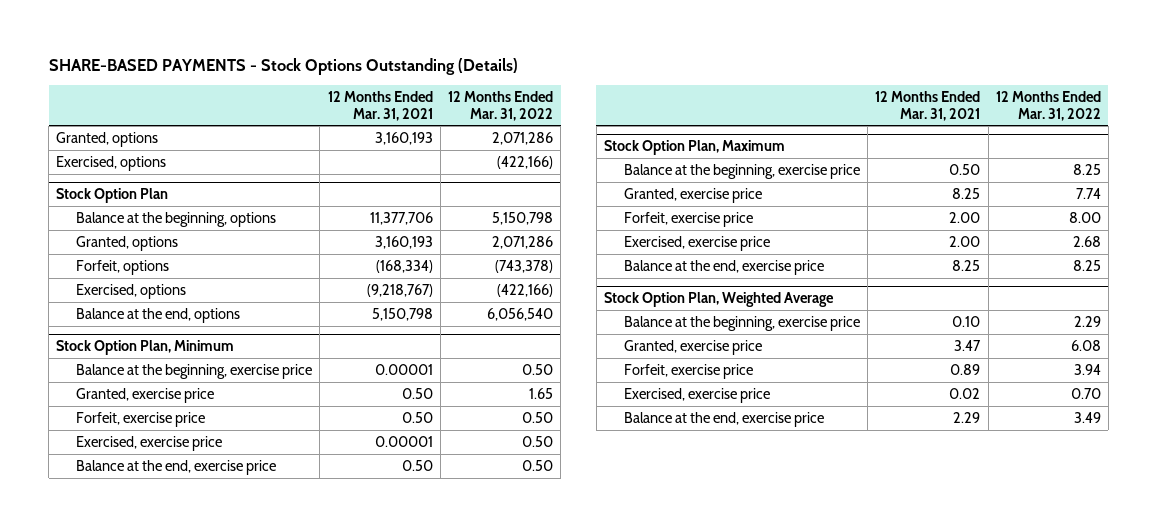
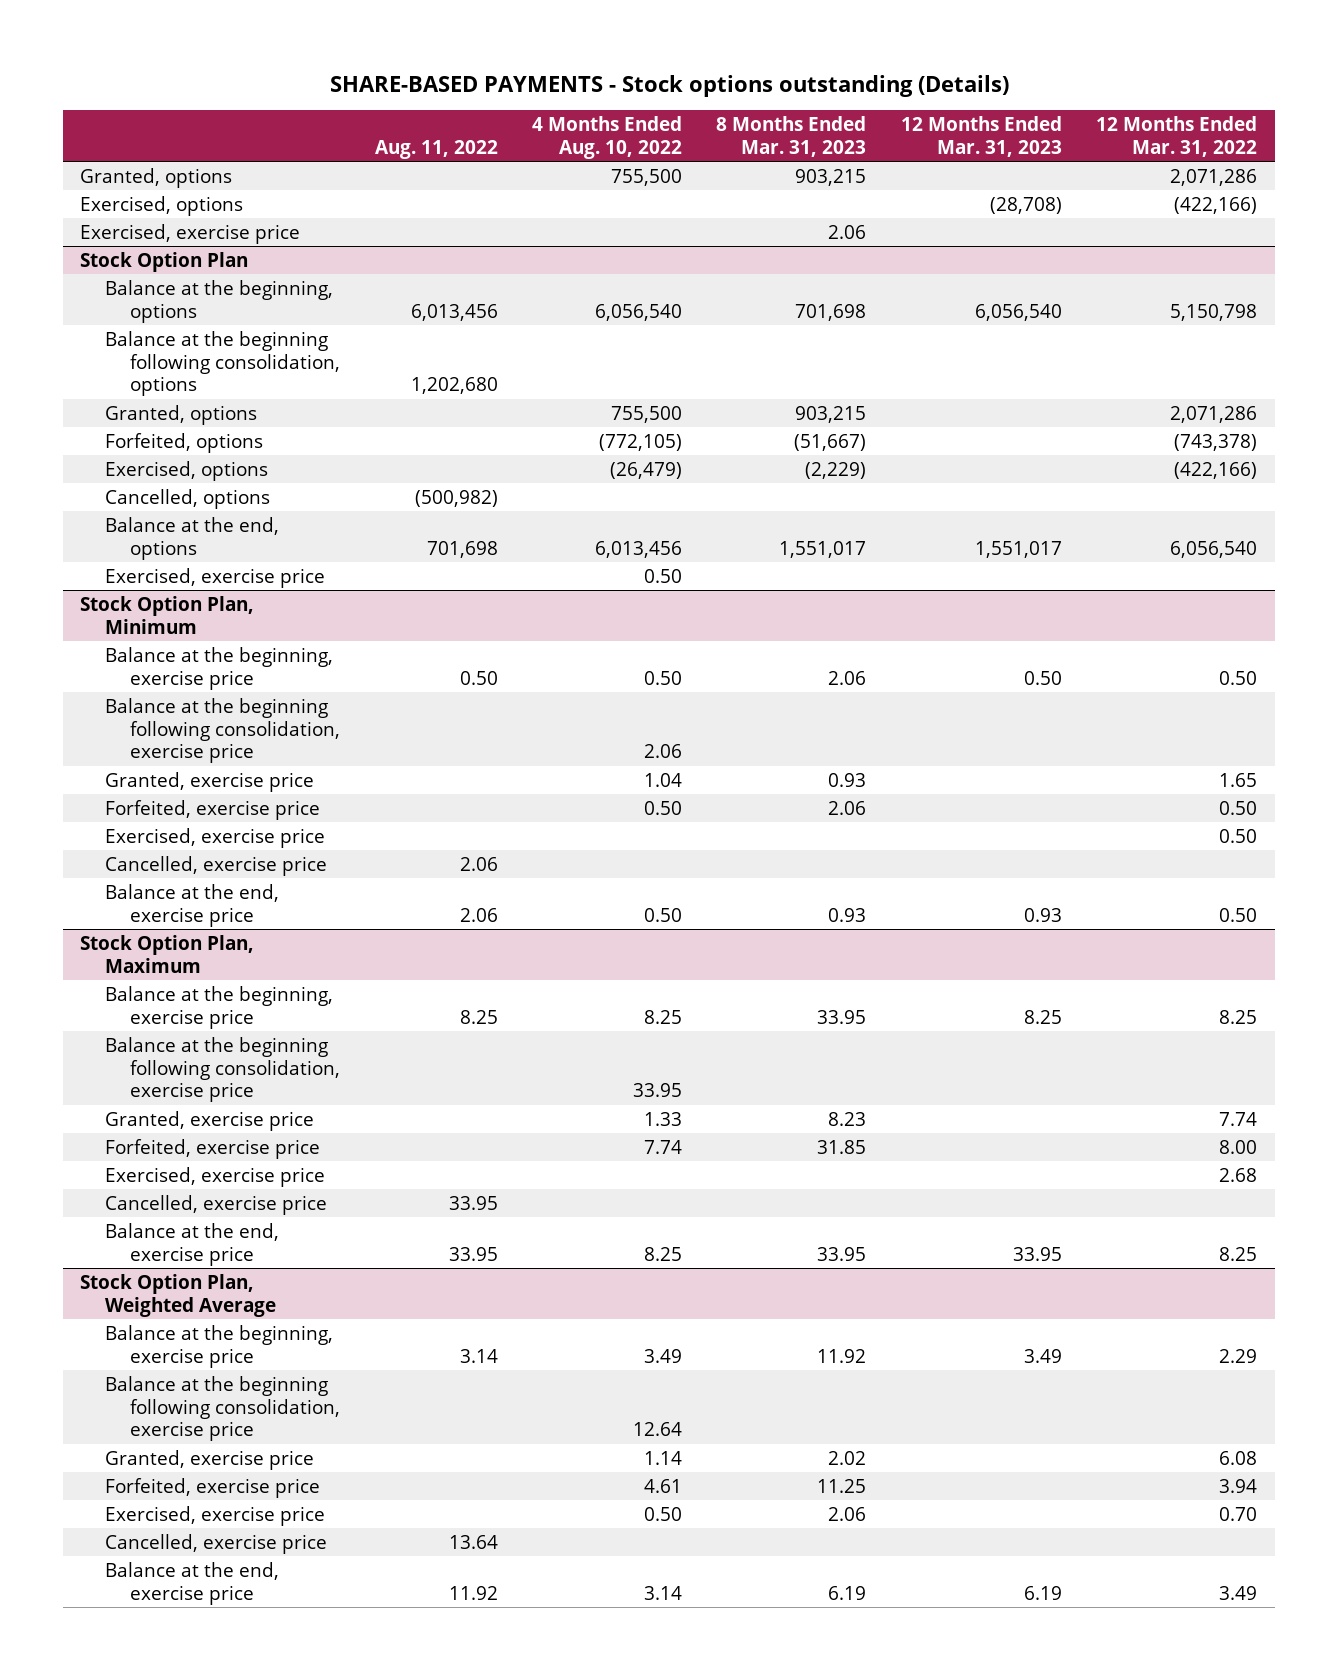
[48,57,518,75] SHARE-BASED PAYMENTS - Stock Options Outstanding (Details) -> [329,74,1009,97] SHARE-BASED PAYMENTS - Stock options outstanding (Details)
[327,90,433,121] 12 Months Ended Mar. 31, 2021 -> none
none -> [374,139,498,159] Aug. 11, 2022
none -> [532,115,683,159] 4 Months Ended Aug. 10, 2022
none -> [716,115,867,157] 8 Months Ended Mar. 31, 2023
none -> [900,115,1062,157] 12 Months Ended Mar. 31, 2023
none -> [79,223,300,244] Exercised, exercise price
none -> [104,330,341,397] Balance at the beginning following consolidation, options
[76,259,170,275] Forfeit, options -> [104,432,263,453] Forfeited, options
none -> [104,488,270,509] Cancelled, options
none -> [104,567,325,588] Exercised, exercise price
none -> [104,697,341,764] Balance at the beginning following consolidation, exercise price
[76,411,206,427] Forfeit, exercise price -> [104,799,320,820] Forfeited, exercise price
none -> [104,855,327,876] Cancelled, exercise price
none -> [104,1036,341,1103] Balance at the beginning following consolidation, exercise price
[624,211,754,227] Forfeit, exercise price -> [104,1138,320,1159] Forfeited, exercise price
none -> [104,1194,327,1215] Cancelled, exercise price
none -> [104,1375,341,1442] Balance at the beginning following consolidation, exercise price
[624,363,754,379] Forfeit, exercise price -> [104,1477,320,1498] Forfeited, exercise price
none -> [104,1533,327,1554] Cancelled, exercise price

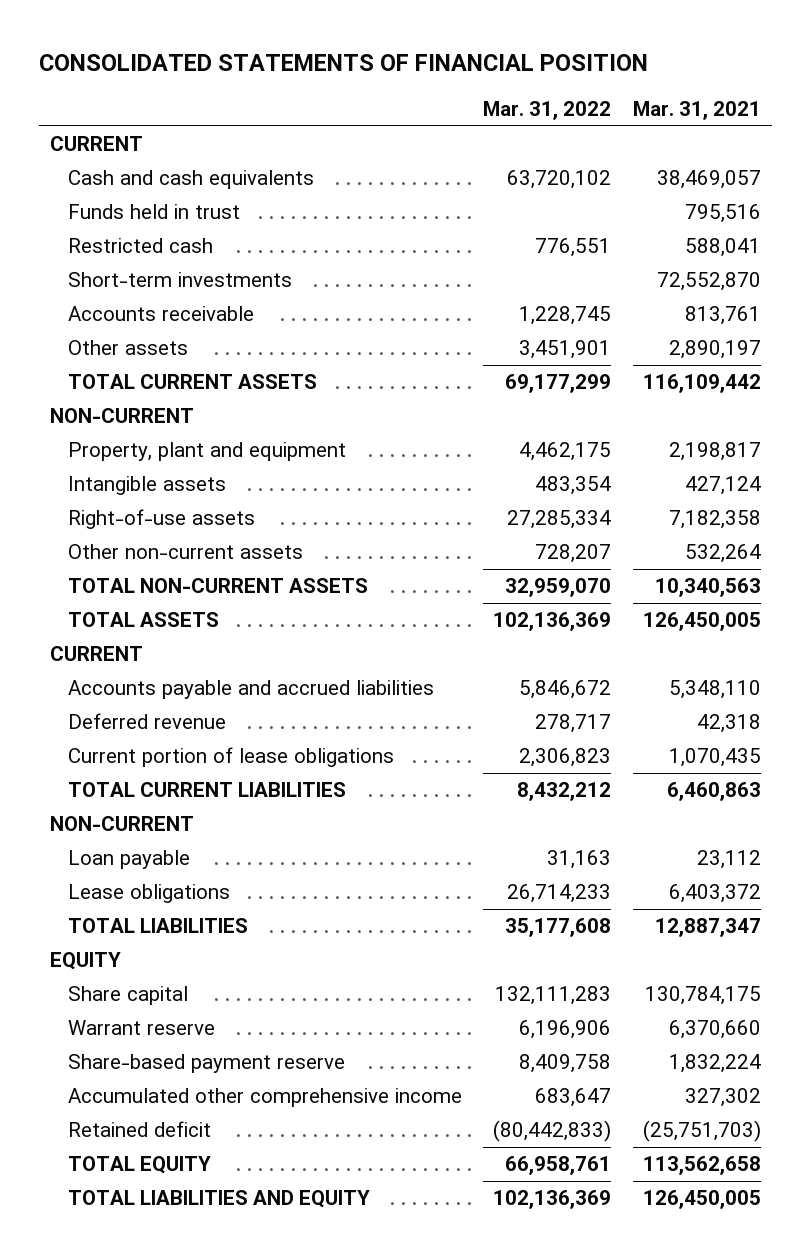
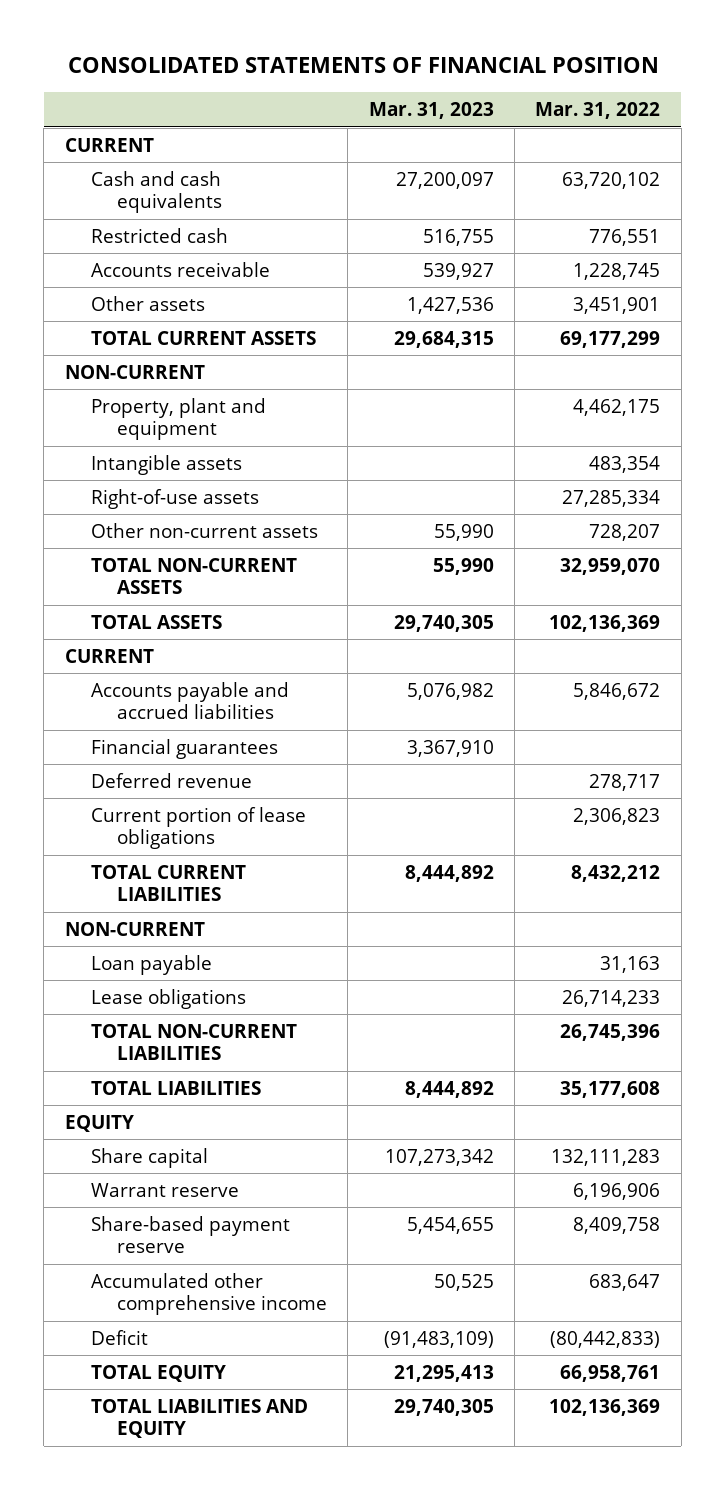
[632,101,761,121] Mar. 31, 2021 -> none
none -> [368,102,494,120] Mar. 31, 2023
[67,204,240,220] Funds held in trust -> none
[67,272,292,288] Short-term investments -> none
none -> [90,738,278,759] Financial guarantees
none -> [90,1023,297,1061] TOTAL NON-CURRENT LIABILITIES
[67,1121,211,1138] Retained deficit -> [90,1329,148,1345] Deficit

